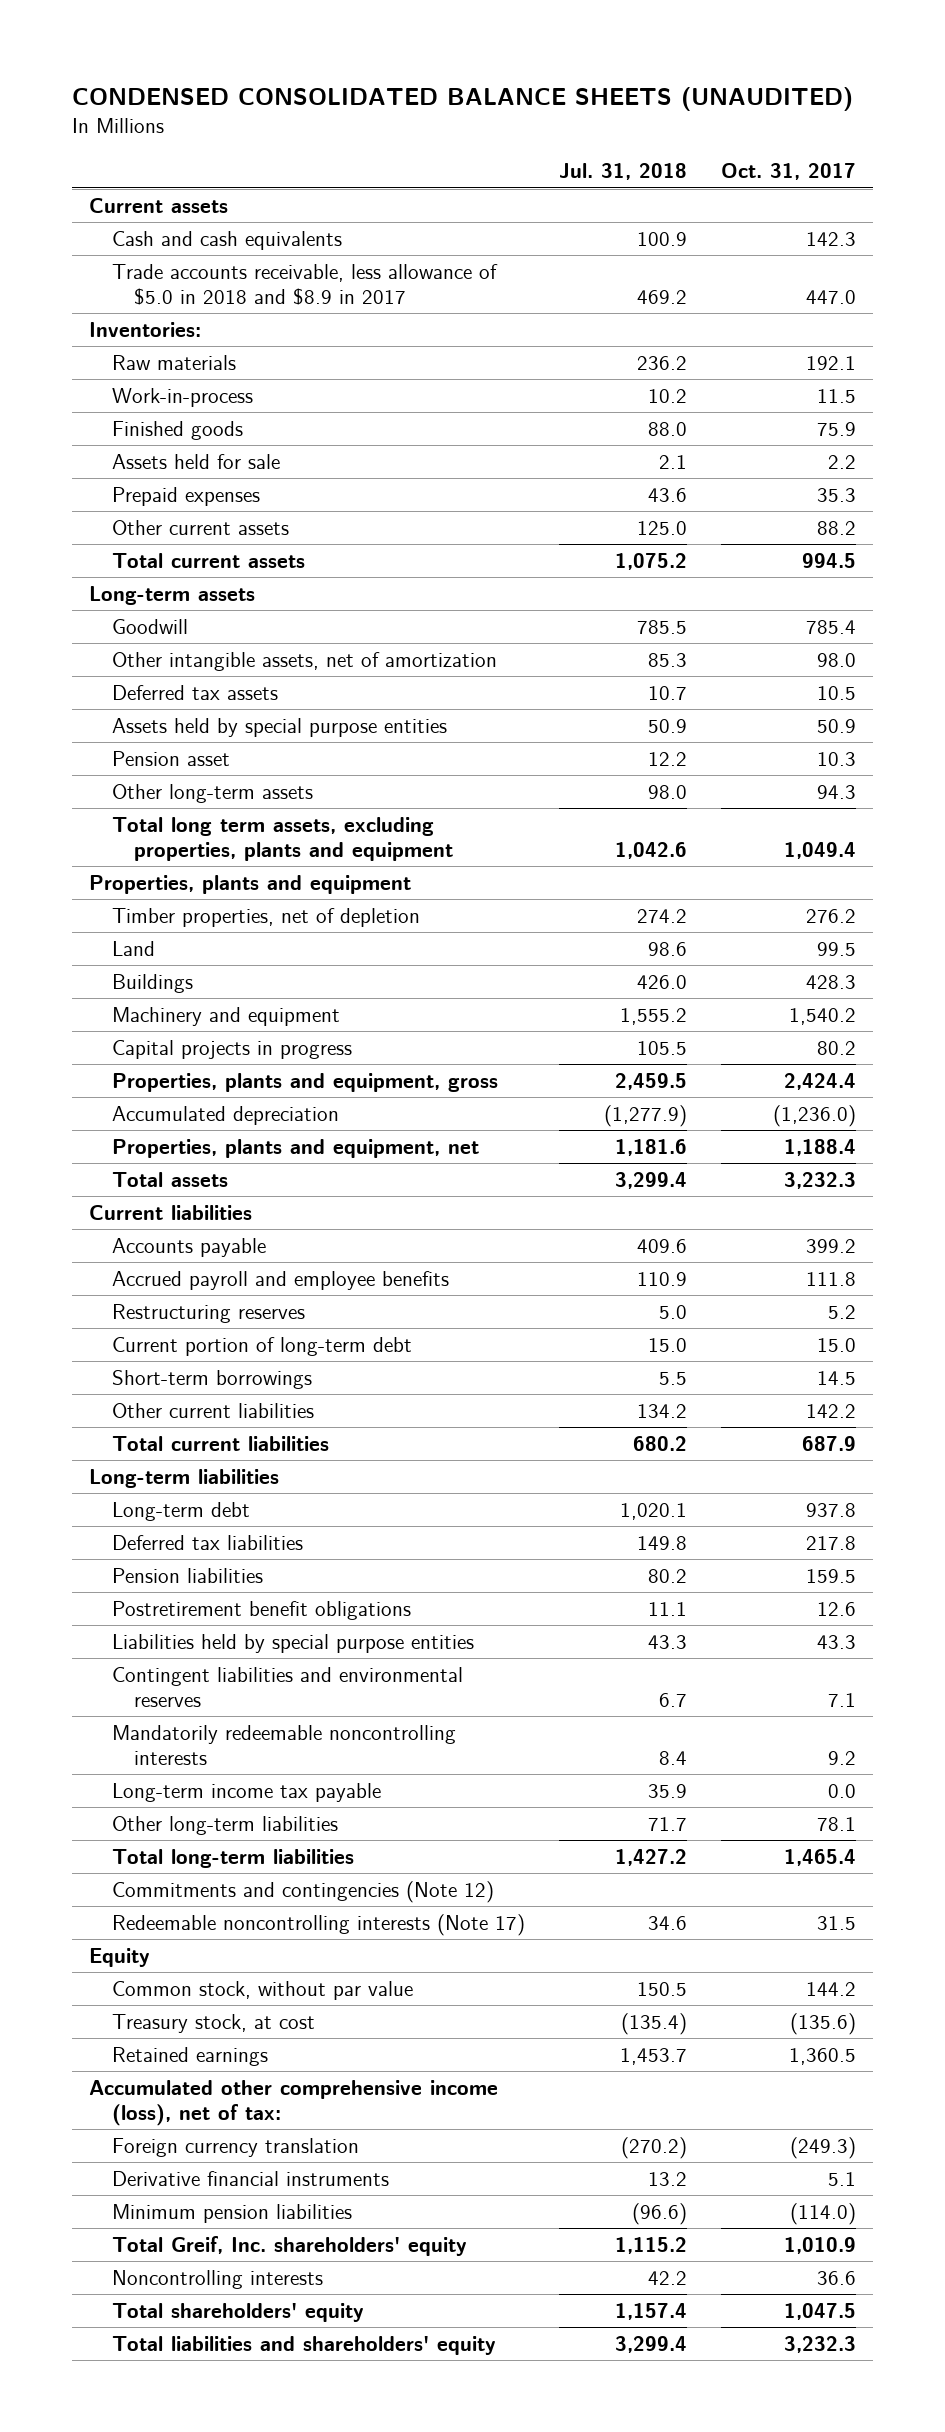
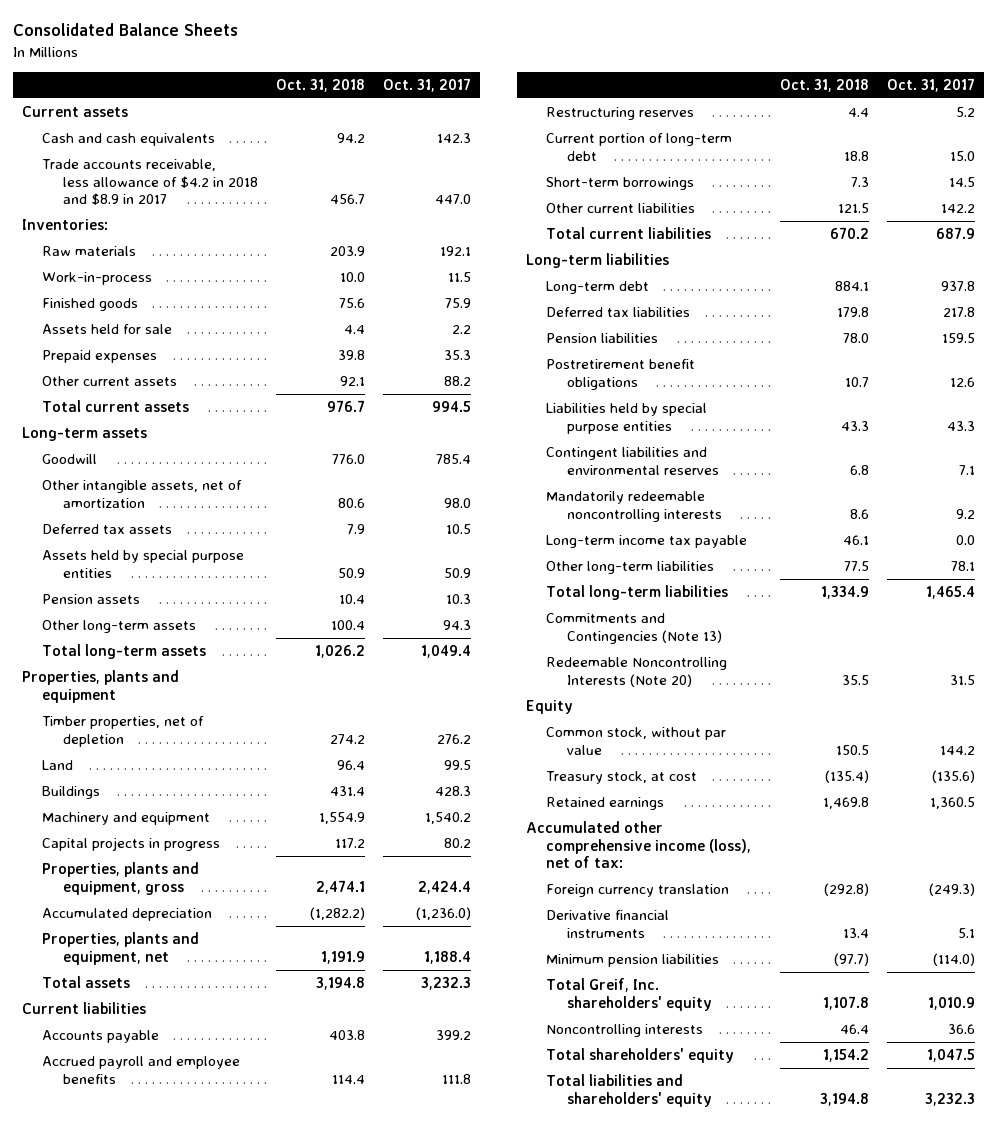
[72,86,854,111] CONDENSED CONSOLIDATED BALANCE SHEETS (UNAUDITED) -> [13,23,239,37] Consolidated Balance Sheets
[558,163,687,181] Jul. 31, 2018 -> none
none -> [275,78,365,92] Oct. 31, 2018
[111,264,498,305] Trade accounts receivable, less allowance of $5.0 in 2018 and $8.9 in 2017 -> [42,159,258,206] Trade accounts receivable, less allowance of $4.2 in 2018 and $8.9 in 2017
[111,751,230,767] Pension asset -> [42,594,141,605] Pension assets
[111,817,454,861] Total long term assets, excluding properties, plants and equipment -> [42,644,207,660] Total long-term assets
[111,1881,494,1904] Commitments and contingencies (Note 12) -> [546,613,722,644] Commitments and Contingencies (Note 13)
[111,1914,525,1937] Redeemable noncontrolling interests (Note 17) -> [546,657,728,687] Redeemable Noncontrolling Interests (Note 20)

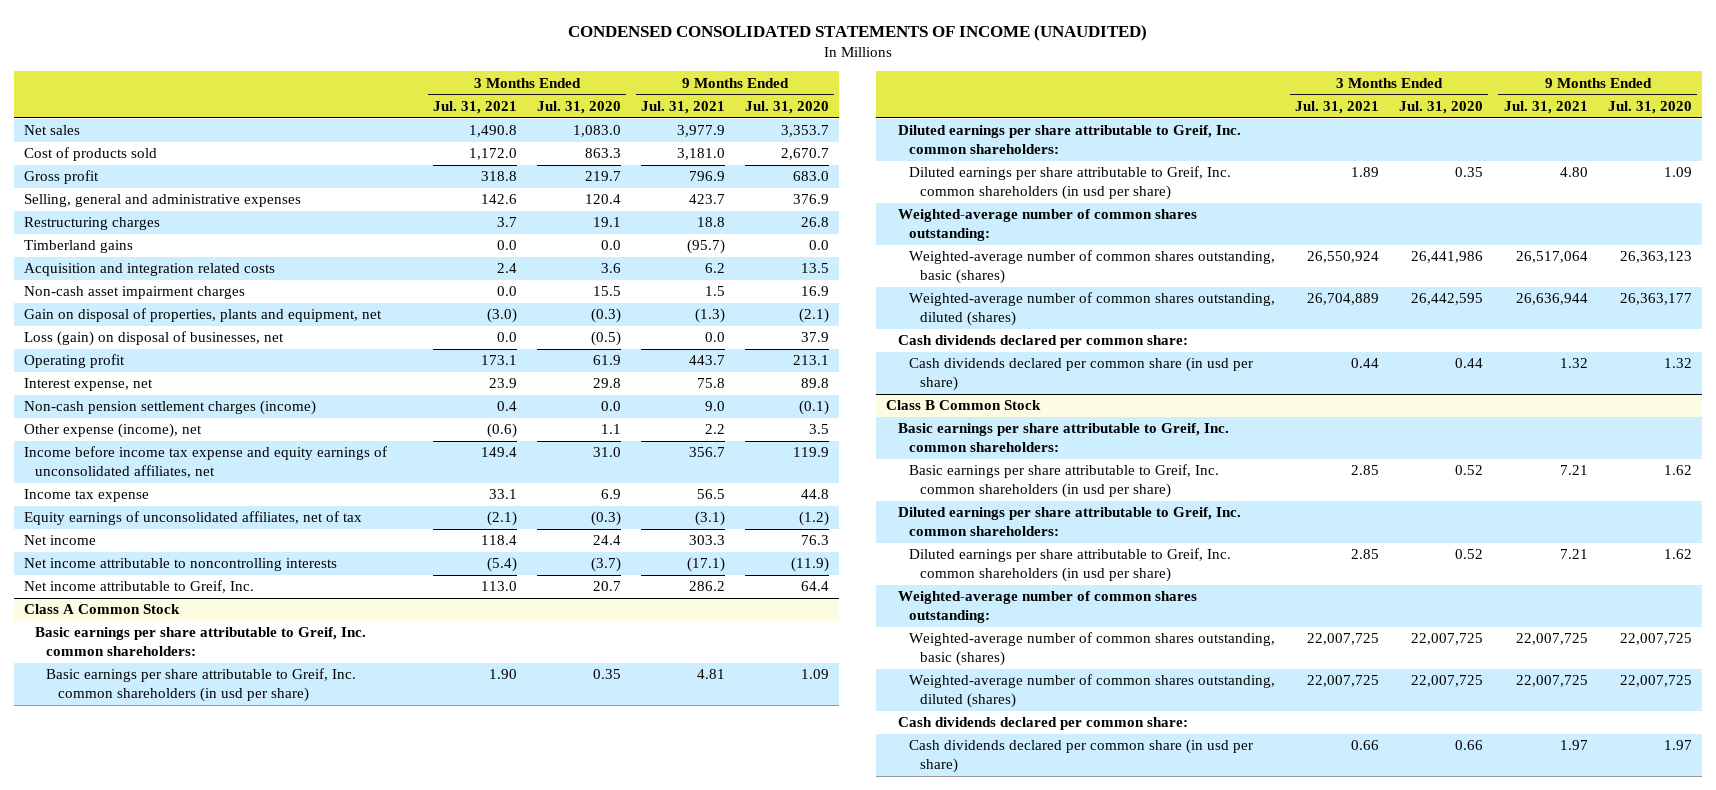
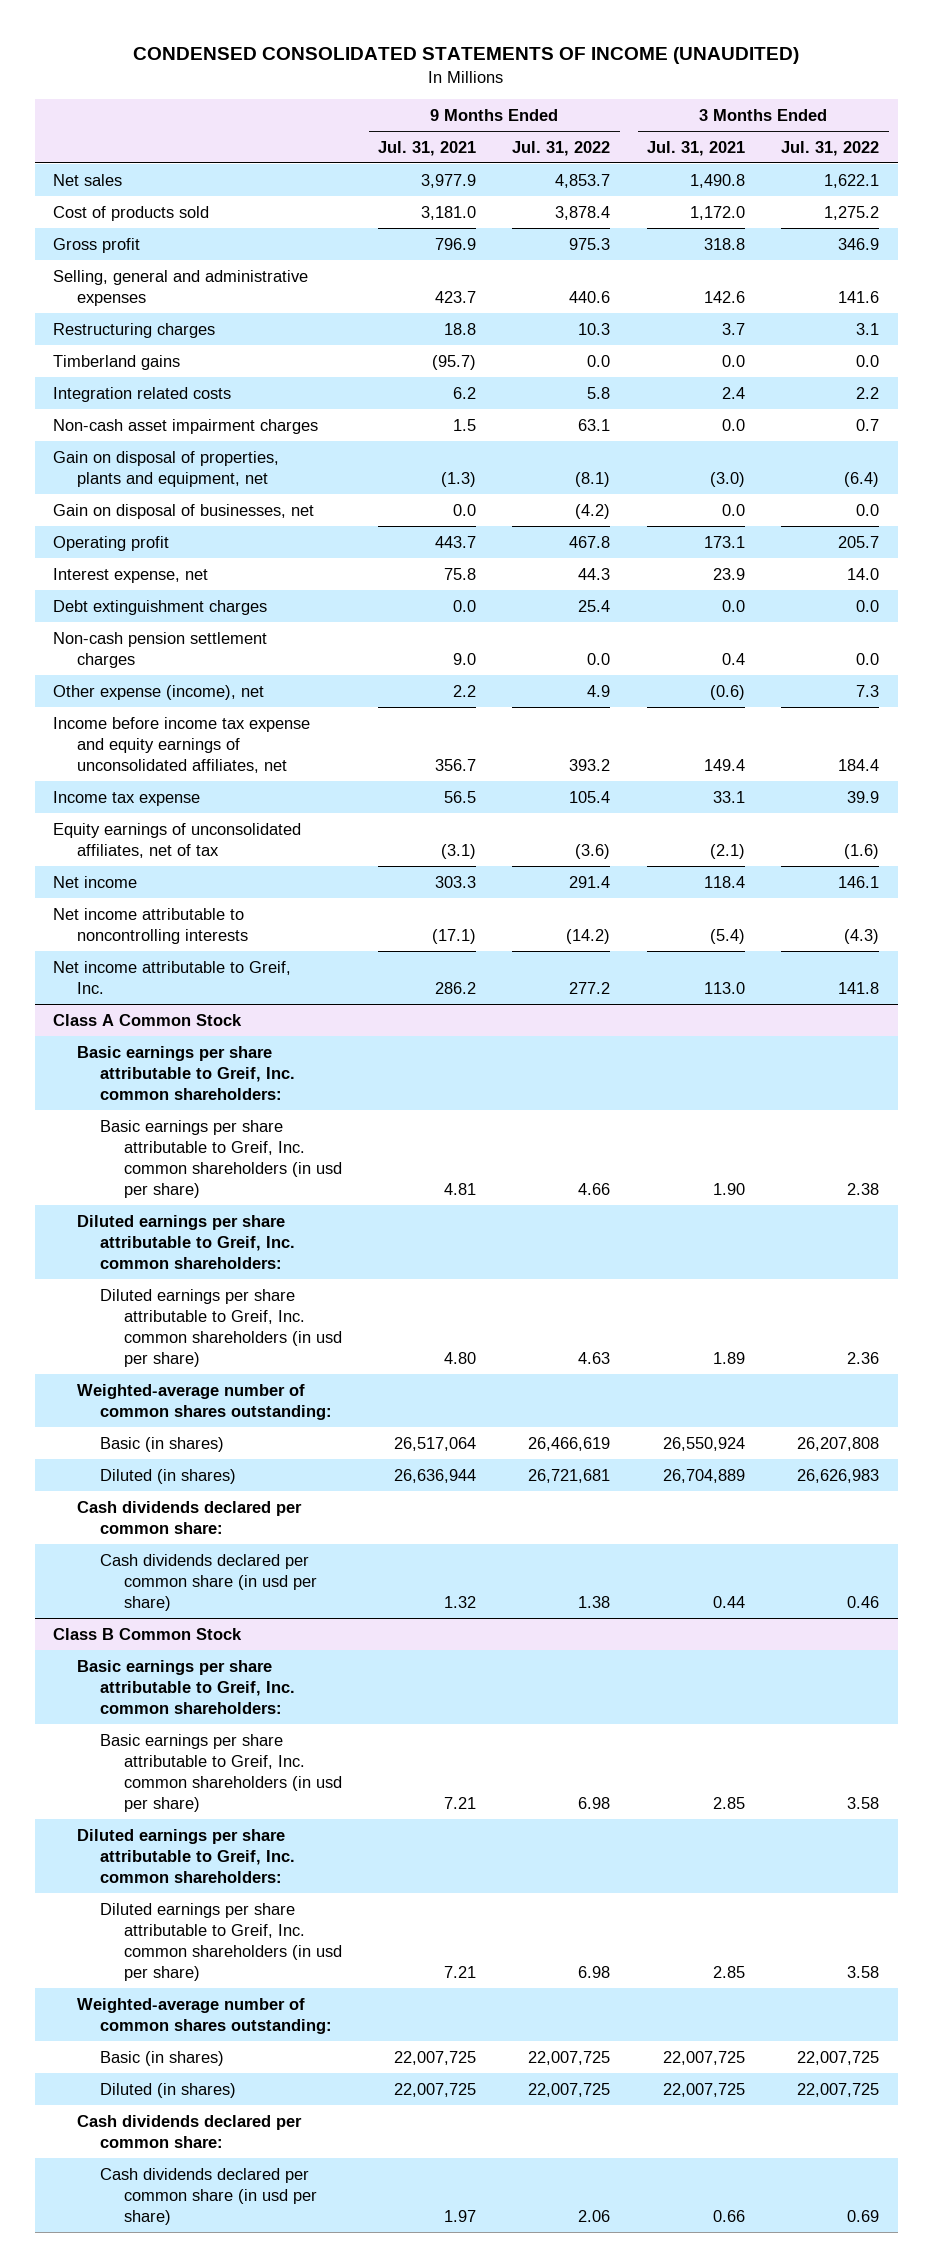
[536,100,621,114] Jul. 31, 2020 -> none
[745,100,830,114] Jul. 31, 2020 -> none
none -> [512,140,611,156] Jul. 31, 2022
none -> [781,140,880,156] Jul. 31, 2022
[23,263,275,277] Acquisition and integration related costs -> [52,386,231,402] Integration related costs
[23,331,284,347] Loss (gain) on disposal of businesses, net -> [52,503,314,519] Gain on disposal of businesses, net
none -> [52,599,267,615] Debt extinguishment charges
[23,400,316,416] Non-cash pension settlement charges (income) -> [52,631,267,668] Non-cash pension settlement charges
[908,250,1275,285] Weighted-average number of common shares outstanding, basic (shares) -> [100,1436,225,1452] Basic (in shares)
[908,292,1275,327] Weighted-average number of common shares outstanding, diluted (shares) -> [100,1468,237,1484] Diluted (in shares)
[908,632,1275,667] Weighted-average number of common shares outstanding, basic (shares) -> [100,2050,225,2066] Basic (in shares)
[908,674,1275,709] Weighted-average number of common shares outstanding, diluted (shares) -> [100,2082,237,2098] Diluted (in shares)

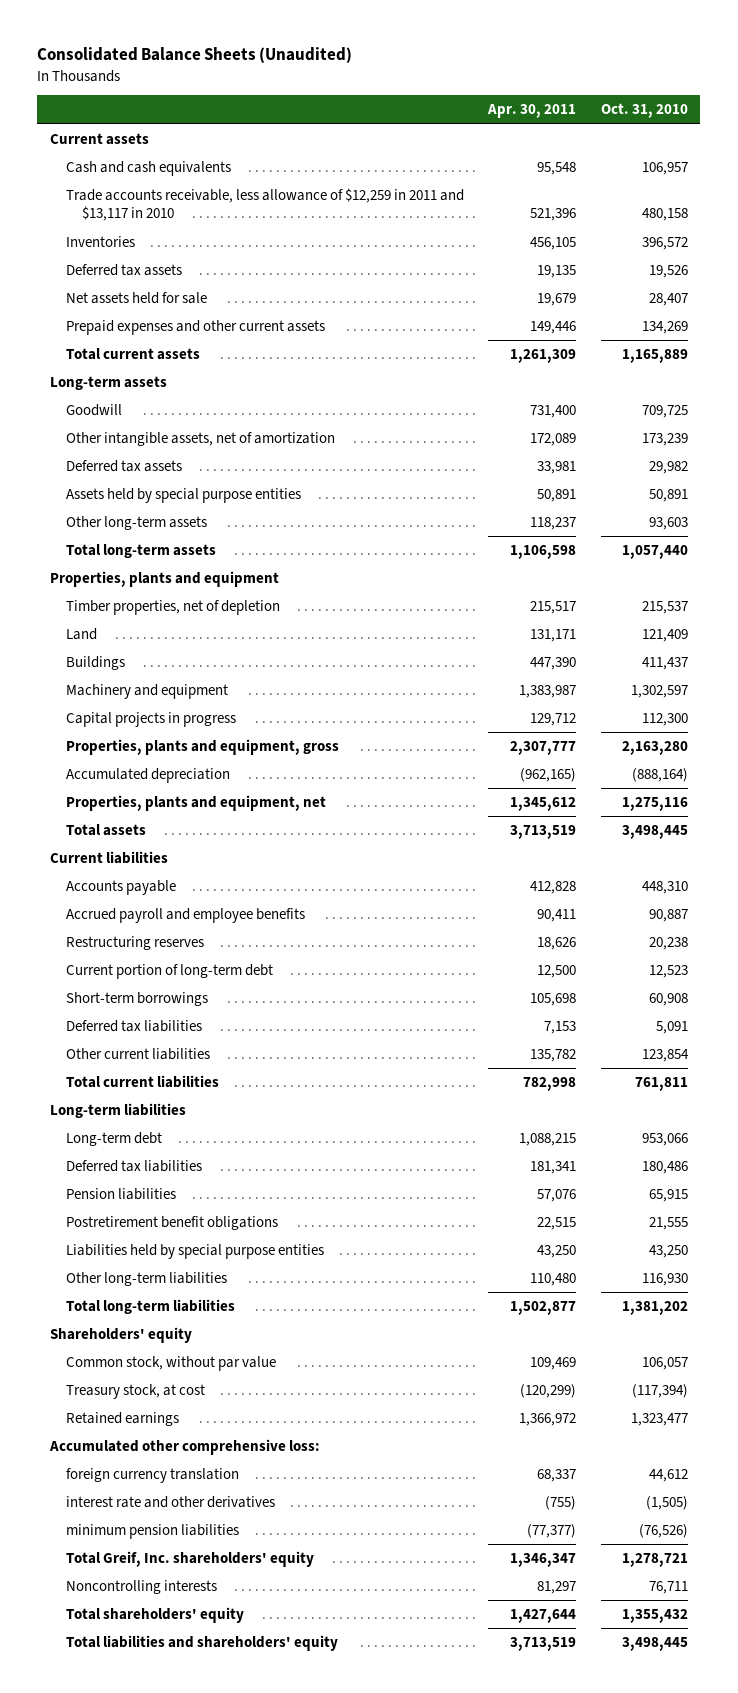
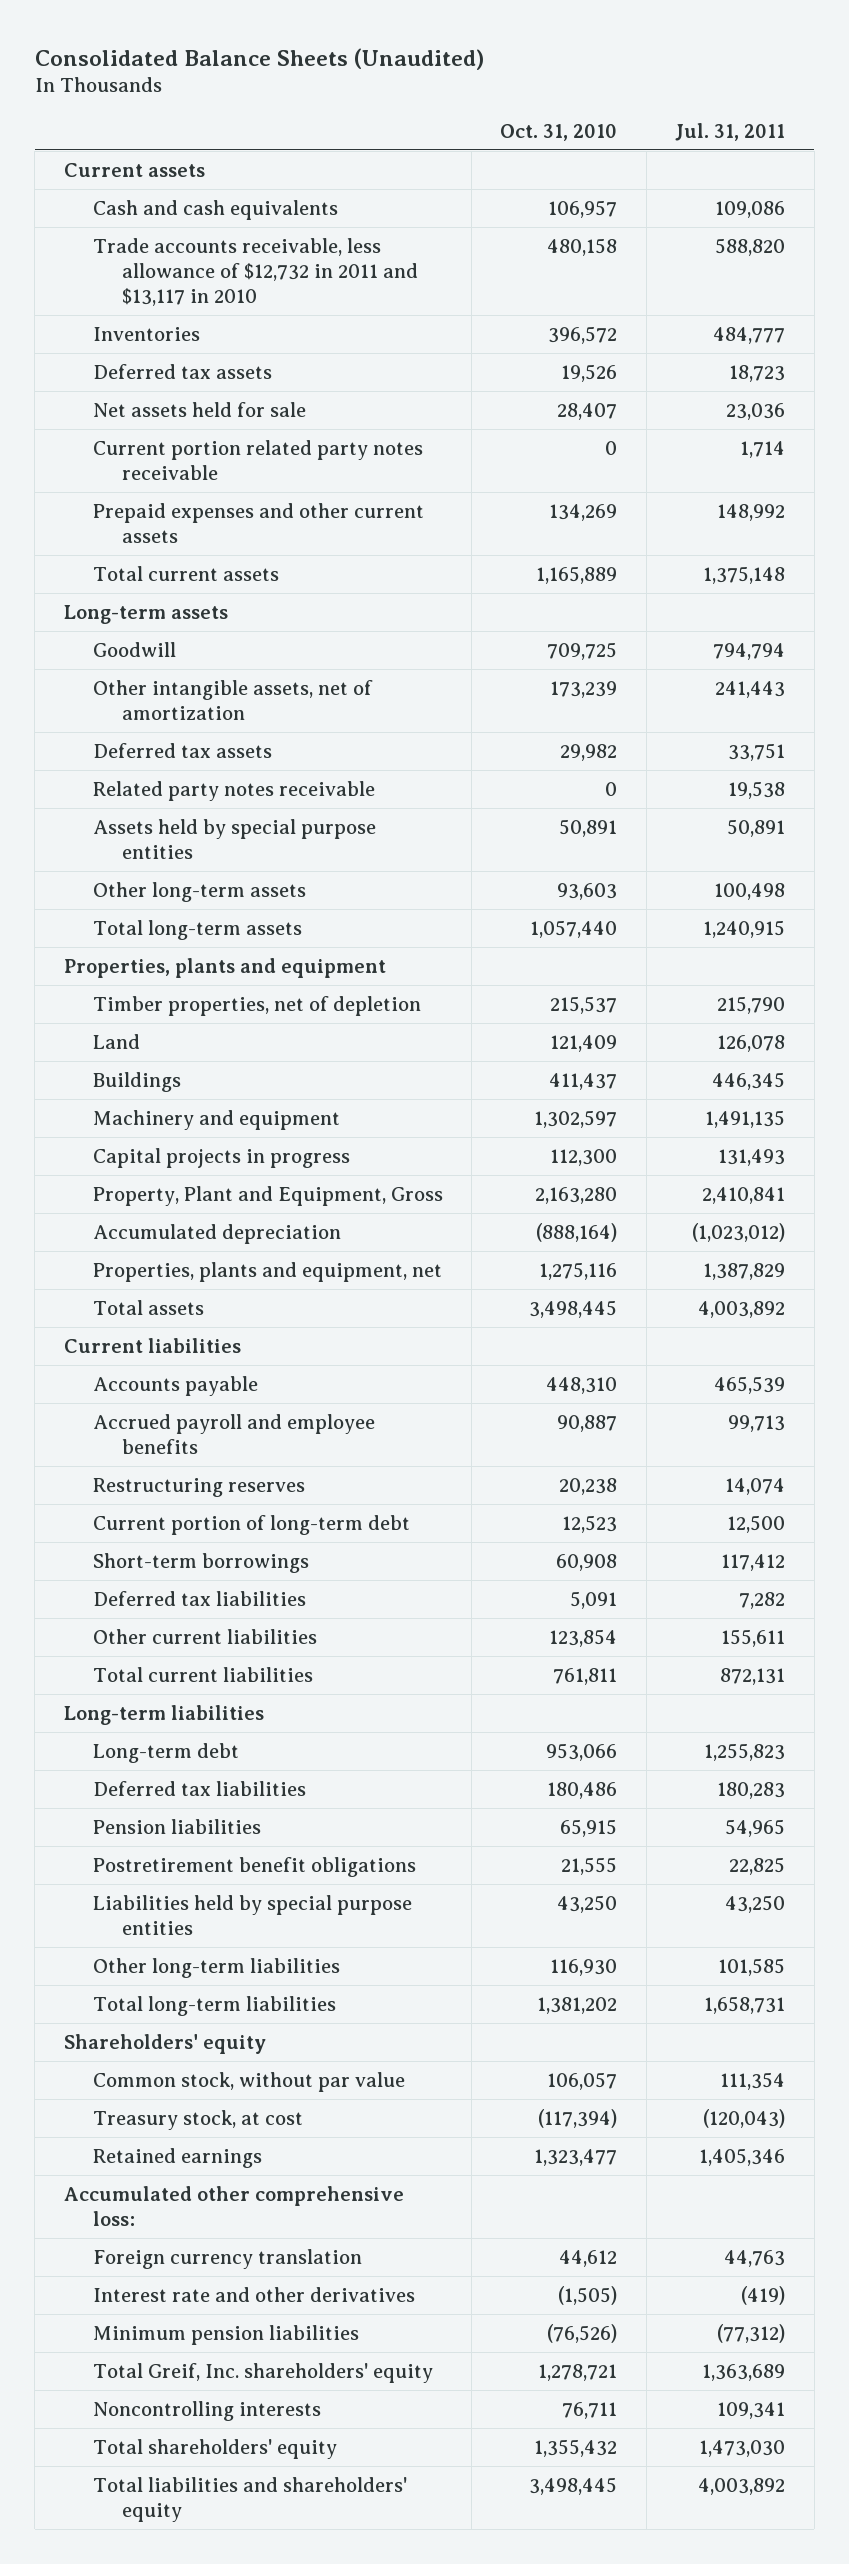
[487,104,577,119] Apr. 30, 2011 -> none
none -> [675,122,786,141] Jul. 31, 2011
[65,187,464,222] Trade accounts receivable, less allowance of $12,259 in 2011 and $13,117 in 2010 -> [92,237,418,306] Trade accounts receivable, less allowance of $12,732 in 2011 and $13,117 in 2010
none -> [92,439,423,480] Current portion related party notes receivable
none -> [92,780,375,801] Related party notes receivable
[65,738,339,755] Properties, plants and equipment, gross -> [92,1185,443,1206] Property, Plant and Equipment, Gross
[65,1467,239,1483] foreign currency translation -> [92,2248,362,2269] Foreign currency translation
[65,1495,275,1508] interest rate and other derivatives -> [92,2286,415,2302] Interest rate and other derivatives
[65,1523,239,1539] minimum pension liabilities -> [92,2324,359,2345] Minimum pension liabilities

